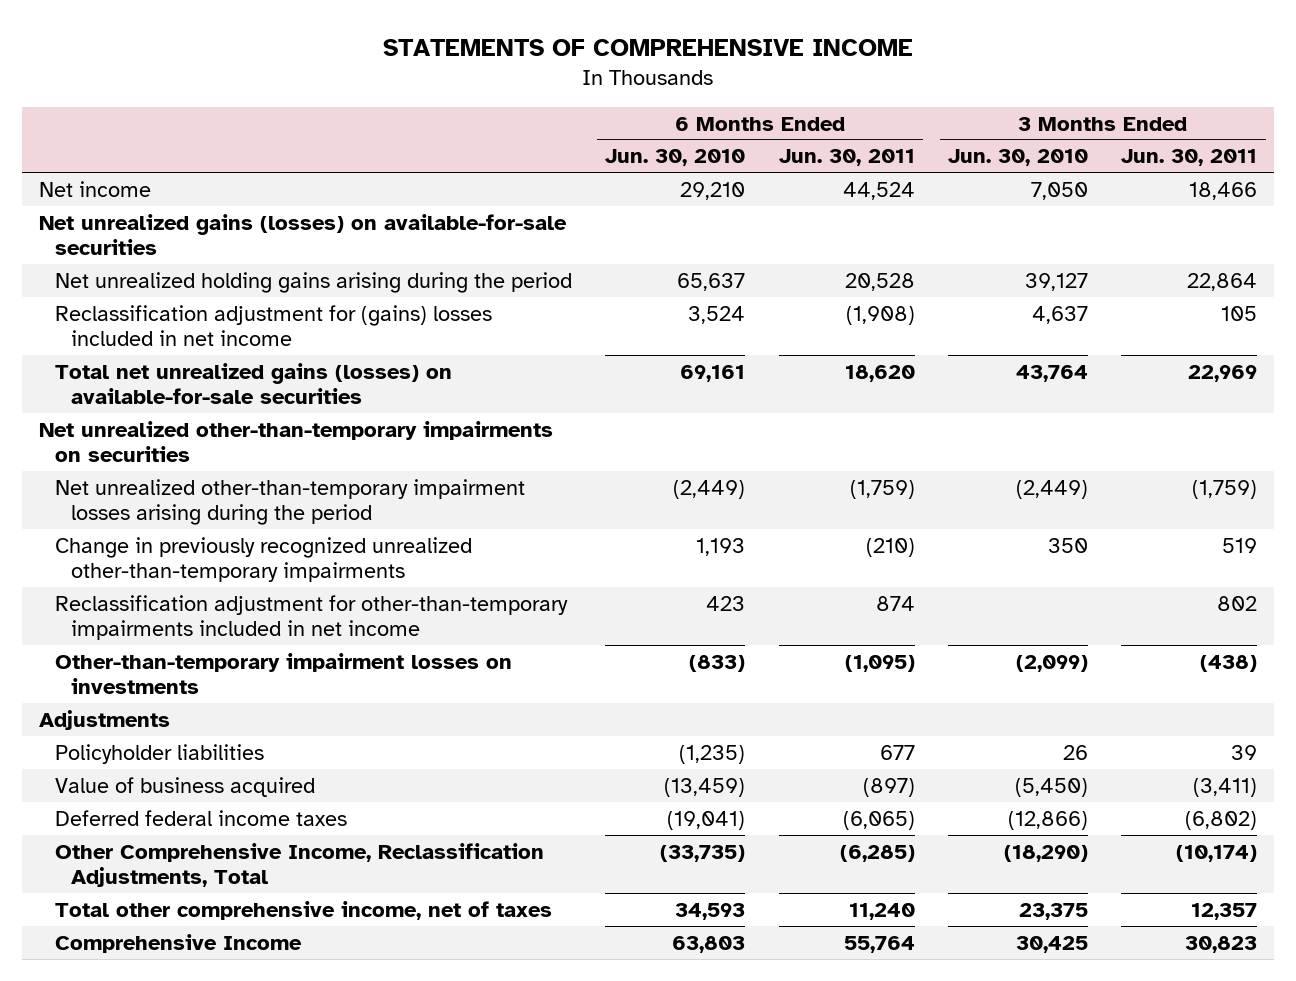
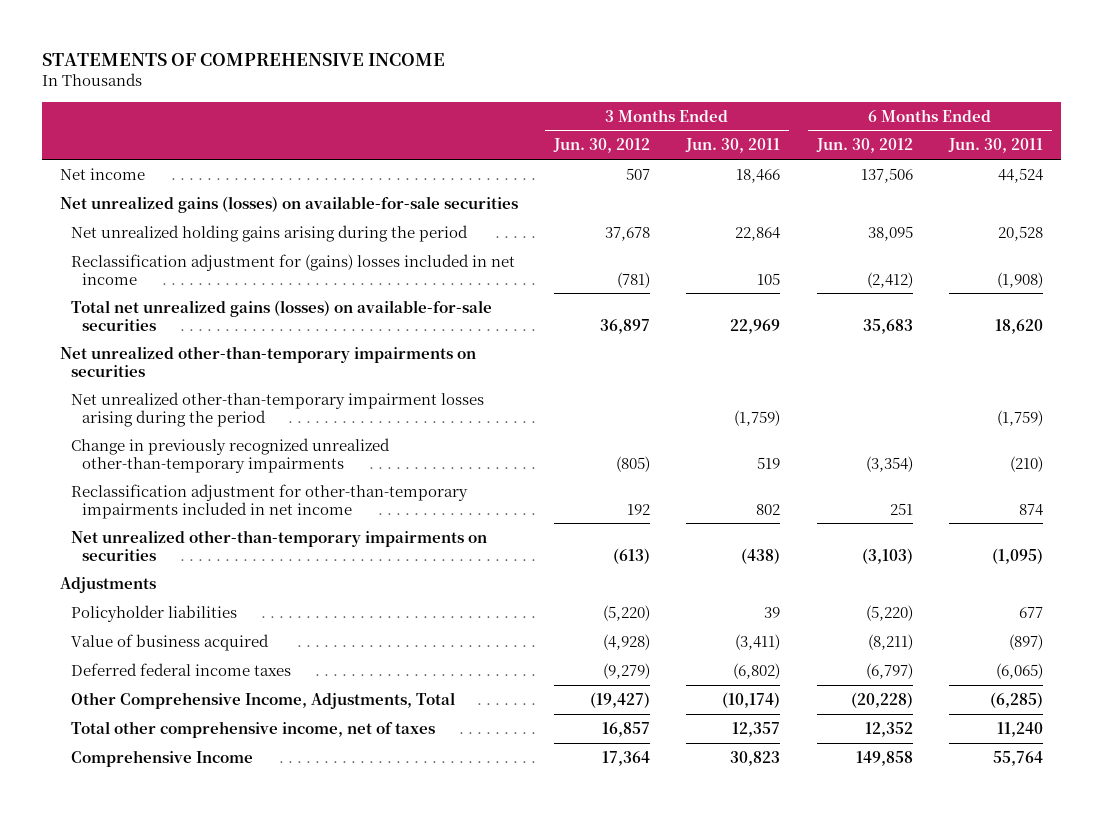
[605,149,746,167] Jun. 30, 2010 -> none
[948,149,1089,167] Jun. 30, 2010 -> none
none -> [553,138,651,154] Jun. 30, 2012
none -> [815,138,913,154] Jun. 30, 2012
[54,652,512,695] Other-than-temporary impairment losses on investments -> [71,529,488,561] Net unrealized other-than-temporary impairments on securities
[54,842,544,888] Other Comprehensive Income, Reclassification Adjustments, Total -> [71,691,456,709] Other Comprehensive Income, Adjustments, Total

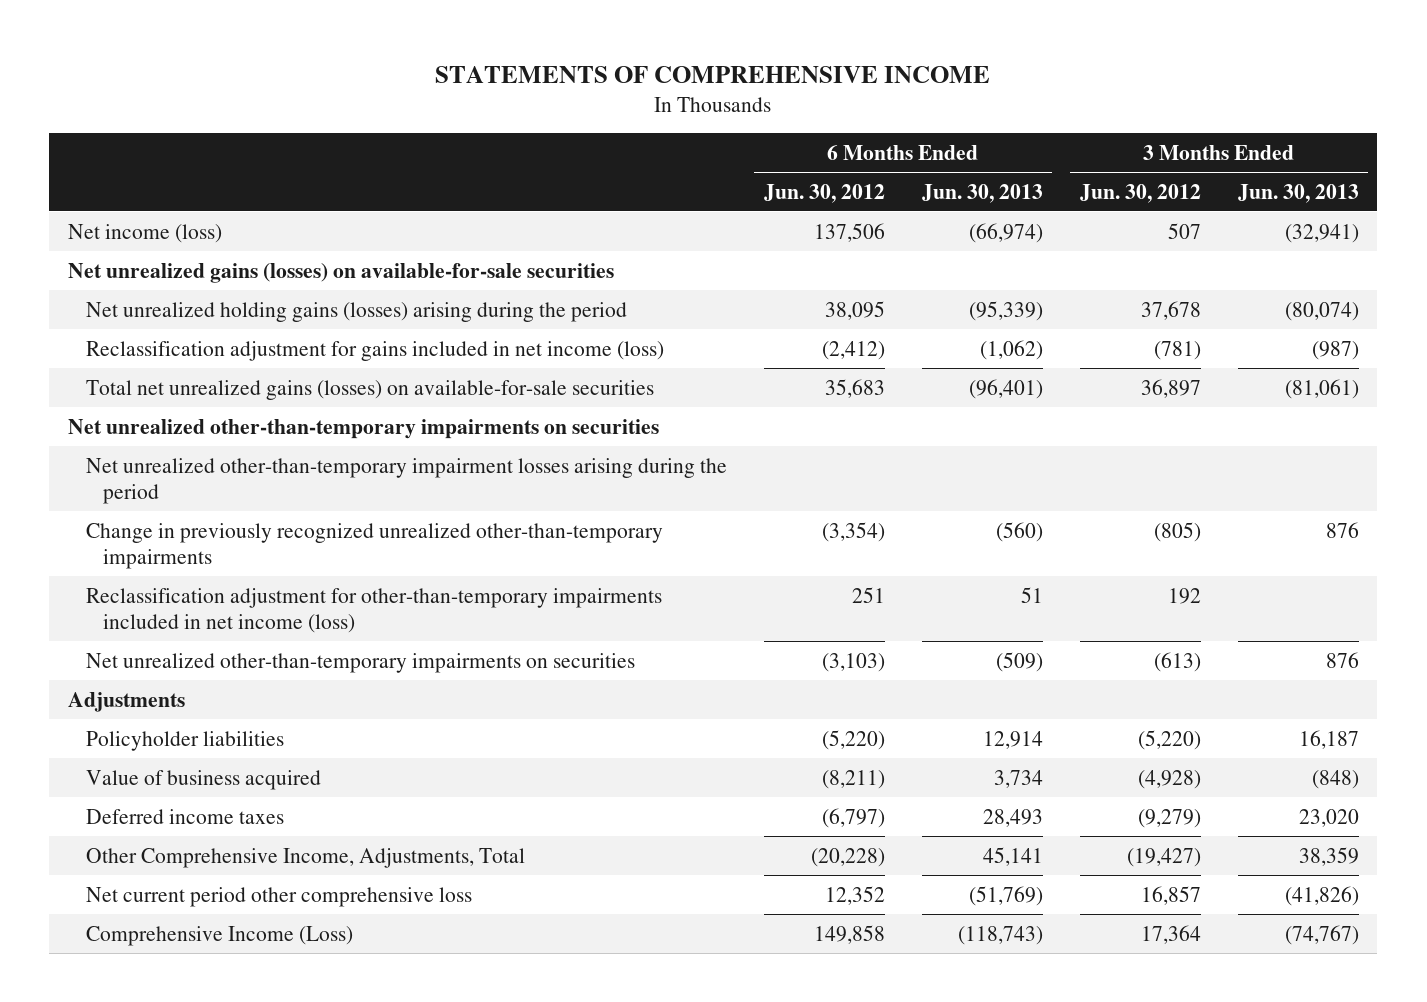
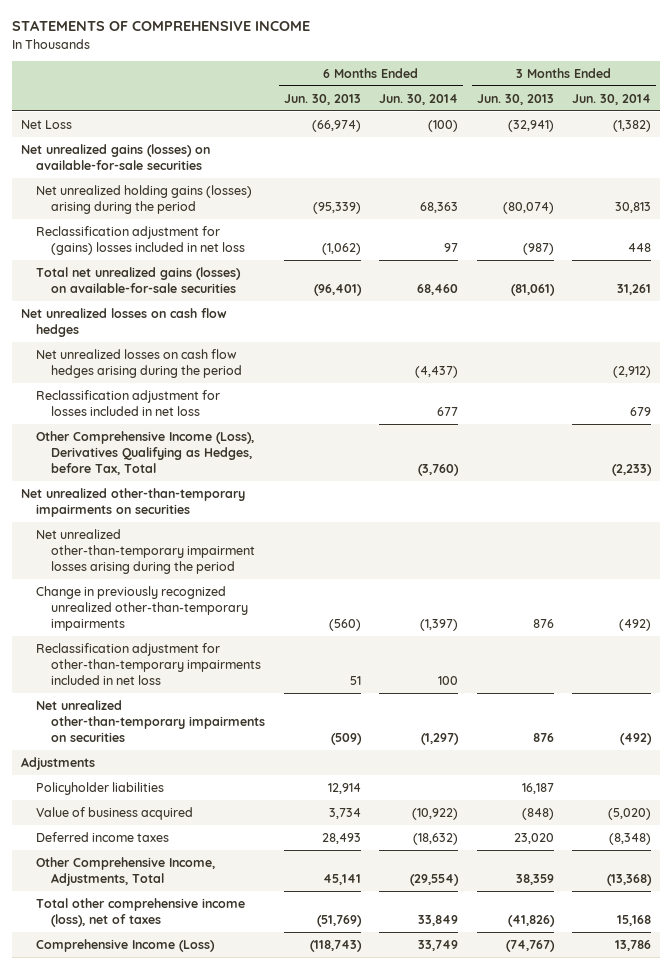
[763,183,885,203] Jun. 30, 2012 -> none
[1079,183,1201,203] Jun. 30, 2012 -> none
none -> [379,93,459,105] Jun. 30, 2014
none -> [572,93,652,105] Jun. 30, 2014
[67,223,222,243] Net income (loss) -> [21,119,73,129] Net Loss
[85,340,664,361] Reclassification adjustment for gains included in net income (loss) -> [36,225,246,256] Reclassification adjustment for (gains) losses included in net loss
none -> [21,307,228,338] Net unrealized losses on cash flow hedges
none -> [36,348,243,379] Net unrealized losses on cash flow hedges arising during the period
none -> [36,389,221,417] Reclassification adjustment for losses included in net loss
none -> [36,430,255,476] Other Comprehensive Income (Loss), Derivatives Qualifying as Hedges, before Tax, Total
[85,587,662,633] Reclassification adjustment for other-than-temporary impairments included in net income (loss) -> [36,642,262,686] Reclassification adjustment for other-than-temporary impairments included in net loss
[85,886,472,907] Net current period other comprehensive loss -> [36,897,246,928] Total other comprehensive income (loss), net of taxes

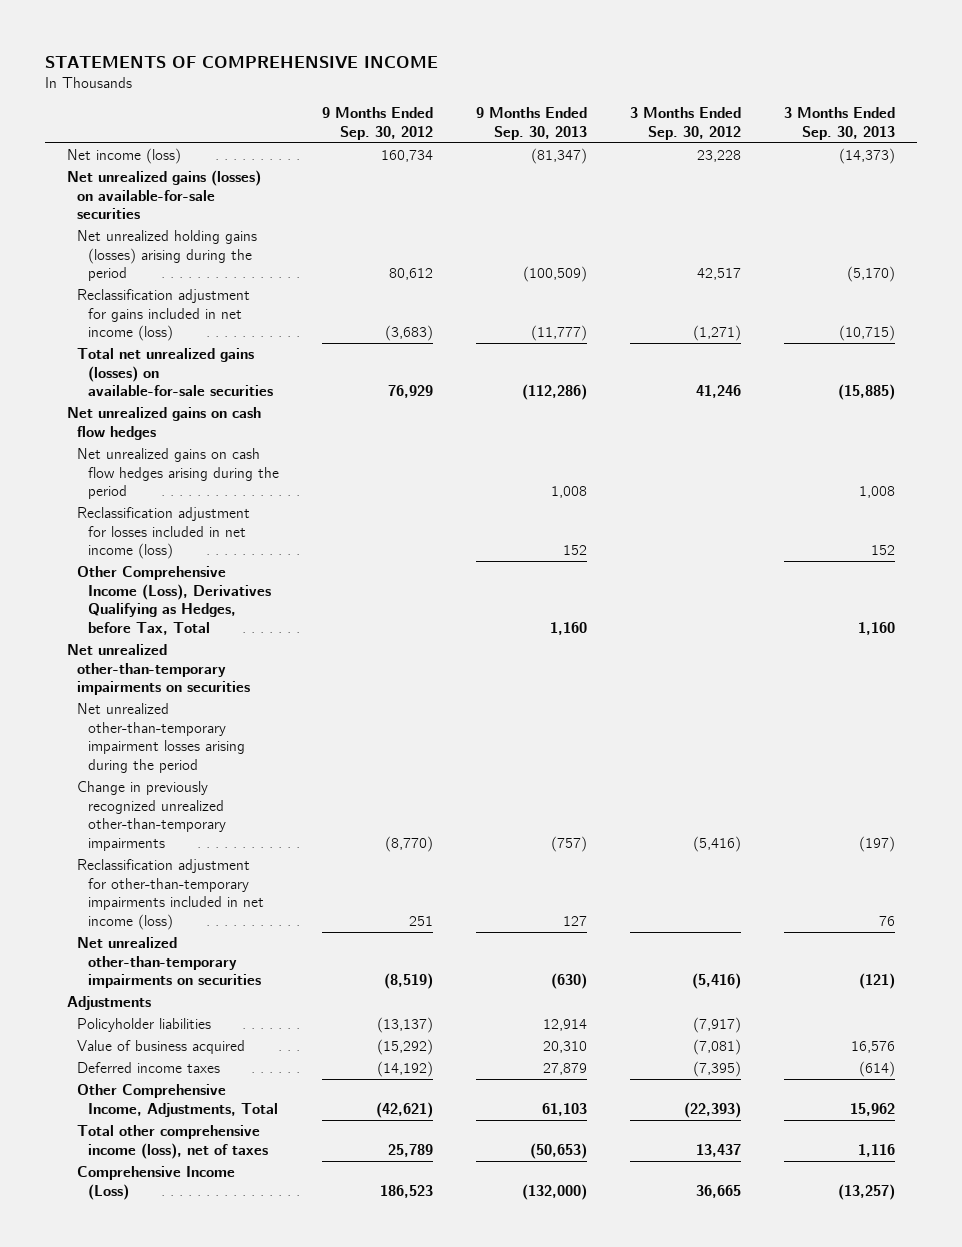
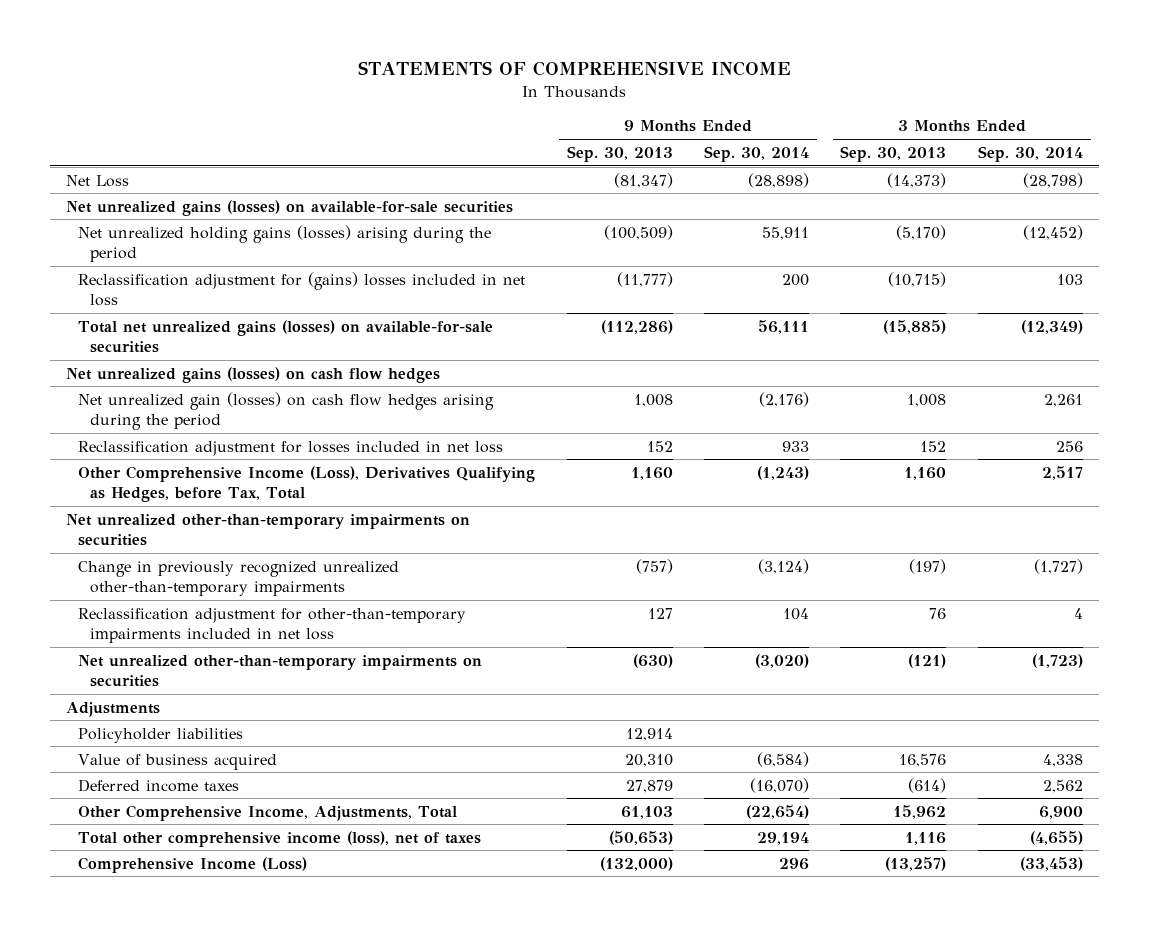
[321,107,433,140] 9 Months Ended Sep. 30, 2012 -> none
[630,107,742,140] 3 Months Ended Sep. 30, 2012 -> none
none -> [703,145,809,162] Sep. 30, 2014
none -> [977,145,1083,162] Sep. 30, 2014
[67,148,182,165] Net income (loss) -> [65,174,129,187] Net Loss
[77,289,251,342] Reclassification adjustment for gains included in net income (loss) -> [78,271,526,307] Reclassification adjustment for (gains) losses included in net loss
[67,407,262,440] Net unrealized gains on cash flow hedges -> [65,366,440,383] Net unrealized gains (losses) on cash flow hedges
[77,448,279,500] Net unrealized gains on cash flow hedges arising during the period -> [78,391,495,431] Net unrealized gain (losses) on cash flow hedges arising during the period
[77,507,251,560] Reclassification adjustment for losses included in net income (loss) -> [78,440,504,456] Reclassification adjustment for losses included in net loss
[77,703,245,773] Net unrealized other-than-temporary impairment losses arising during the period -> none
[77,859,264,930] Reclassification adjustment for other-than-temporary impairments included in net income (loss) -> [78,607,467,644] Reclassification adjustment for other-than-temporary impairments included in net loss

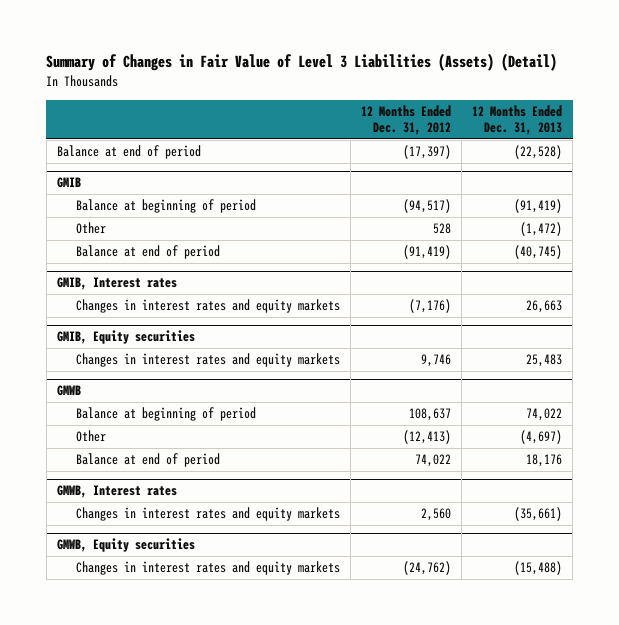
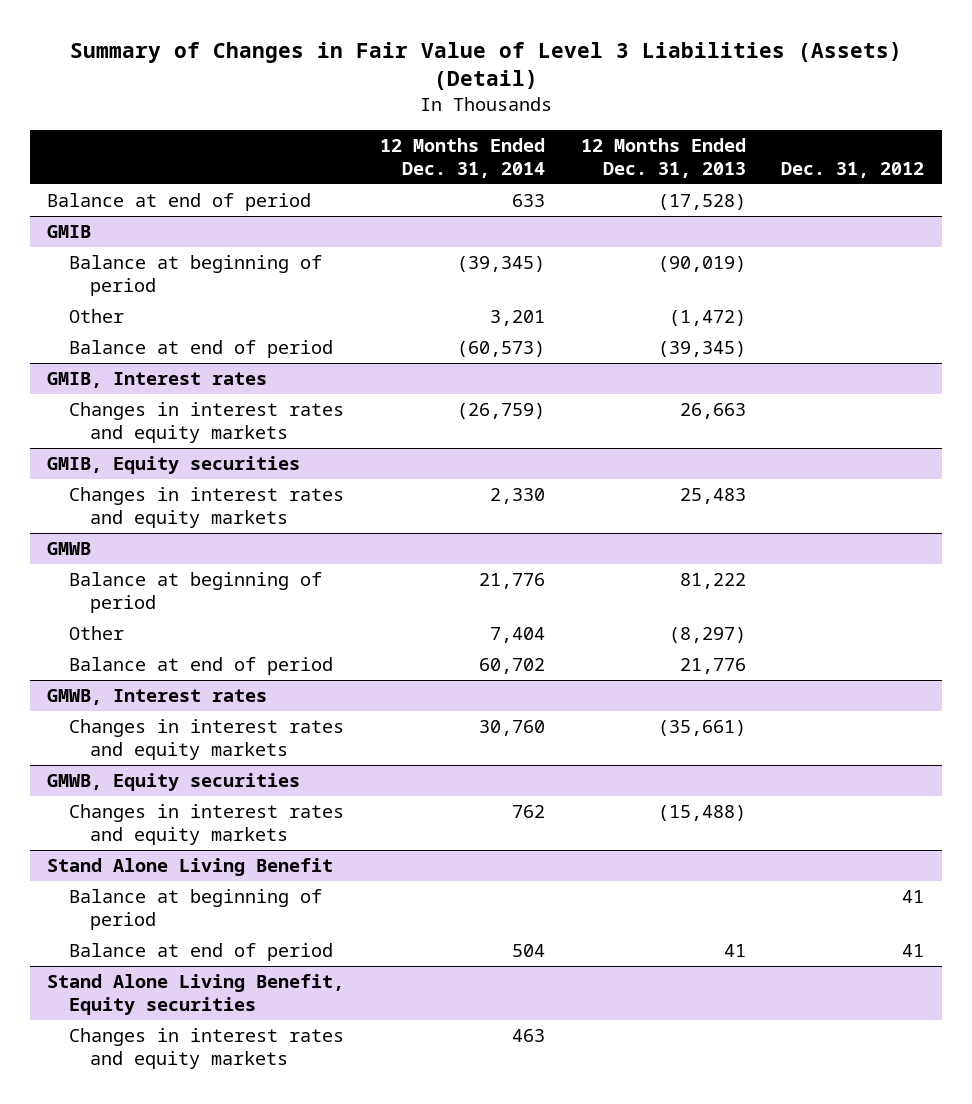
[361,104,452,135] 12 Months Ended Dec. 31, 2012 -> none
none -> [380,137,546,178] 12 Months Ended Dec. 31, 2014
none -> [781,161,925,178] Dec. 31, 2012
[514,145,563,160] (22,528) -> [657,194,746,211] (17,528)
[514,199,563,214] (91,419) -> [657,256,746,273] (90,019)
[514,245,563,260] (40,745) -> [657,341,746,358] (39,345)
[526,408,563,422] 74,022 -> [679,573,746,590] 81,222
[520,430,563,445] (4,697) -> [668,627,746,644] (8,297)
[526,454,563,468] 18,176 -> [679,658,746,675] 21,776
none -> [47,858,334,877] Stand Alone Living Benefit
none -> [68,889,322,931] Balance at beginning of period
none -> [68,943,333,962] Balance at end of period
none -> [47,974,345,1016] Stand Alone Living Benefit, Equity securities
none -> [68,1028,344,1070] Changes in interest rates and equity markets

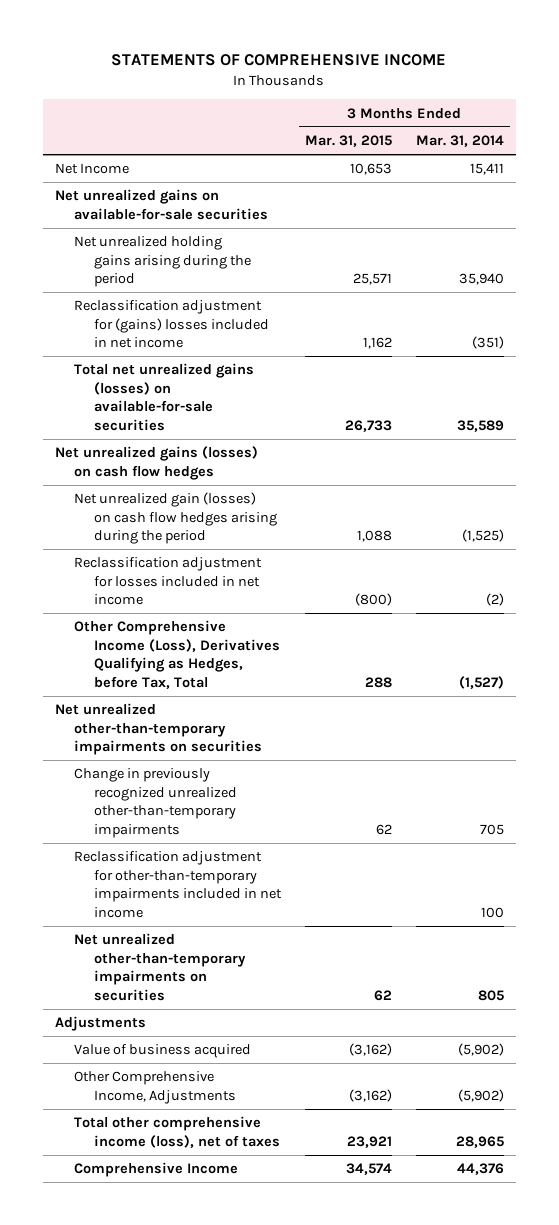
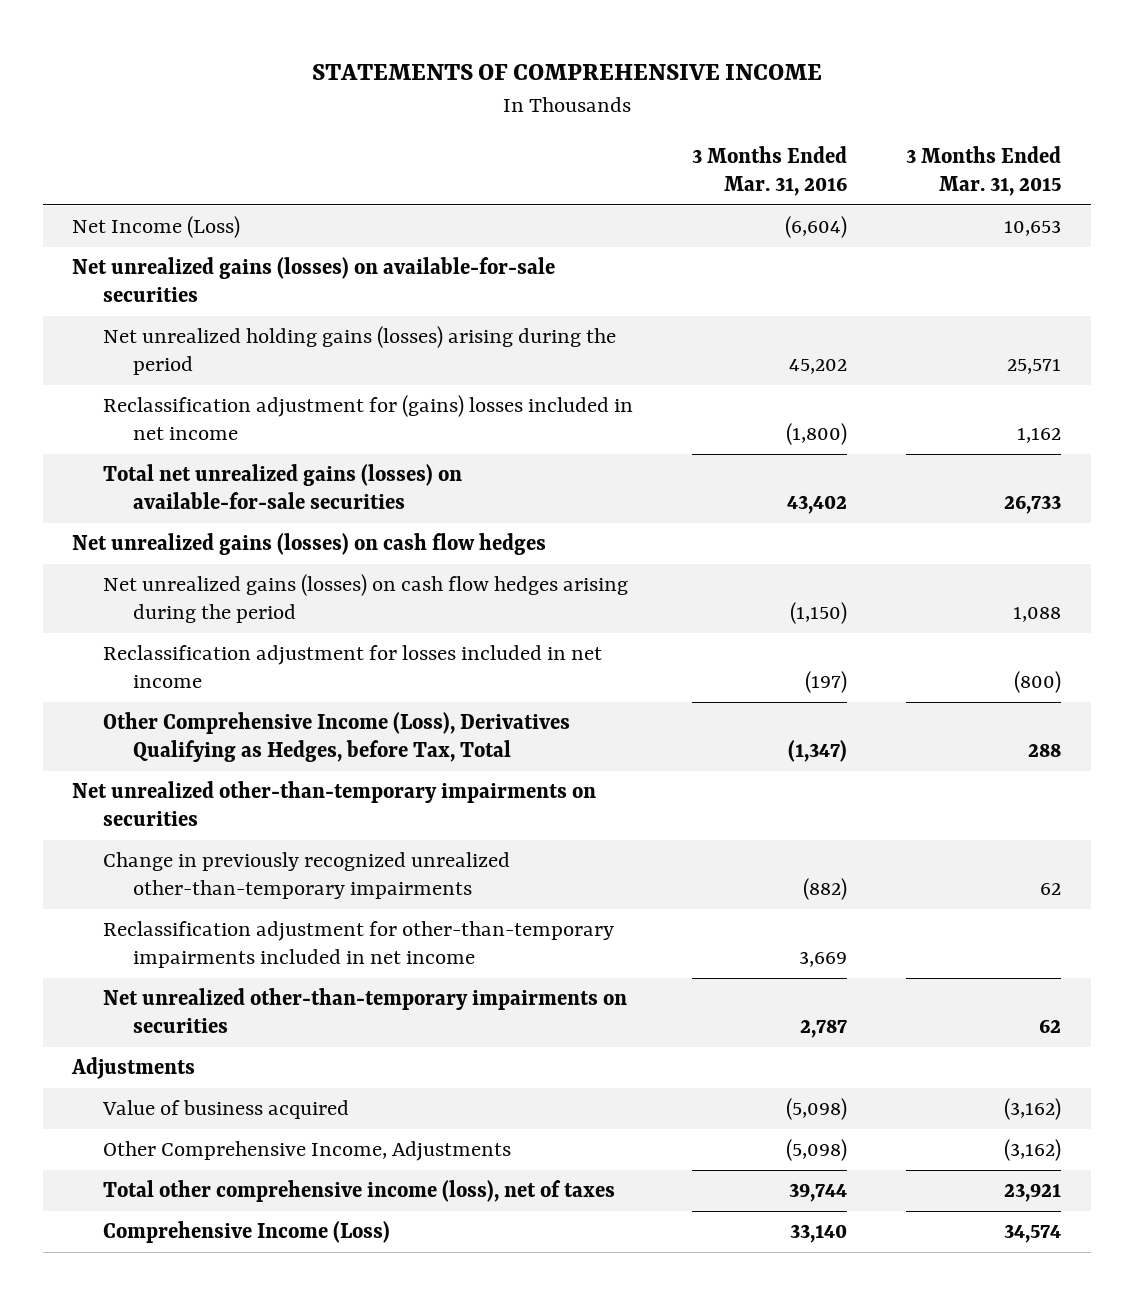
[415,134,504,147] Mar. 31, 2014 -> none
none -> [691,145,847,197] 3 Months Ended Mar. 31, 2016
[54,163,129,175] Net Income -> [72,216,241,239] Net Income (Loss)
[54,189,269,220] Net unrealized gains on available-for-sale securities -> [72,257,556,303] Net unrealized gains (losses) on available-for-sale securities
[74,236,251,288] Net unrealized holding gains arising during the period -> [102,326,616,376] Net unrealized holding gains (losses) arising during the period
[74,492,277,545] Net unrealized gain (losses) on cash flow hedges arising during the period -> [102,574,628,624] Net unrealized gains (losses) on cash flow hedges arising during the period
[74,1162,239,1178] Comprehensive Income -> [102,1221,390,1244] Comprehensive Income (Loss)

